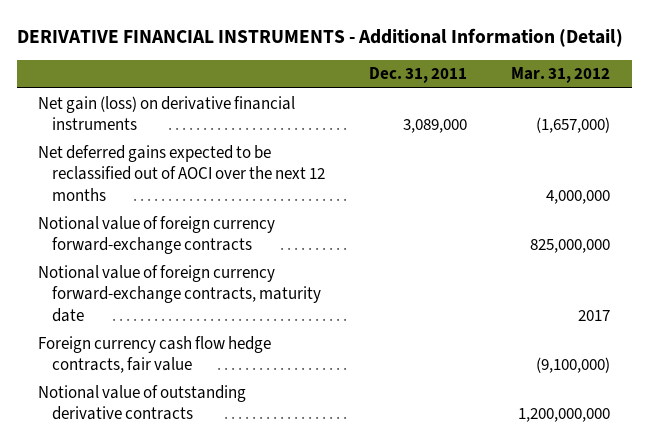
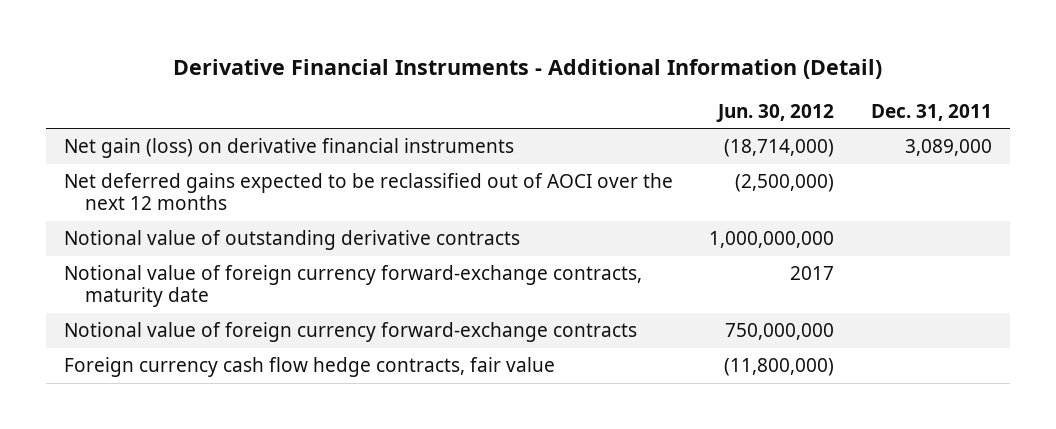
[16,27,623,47] DERIVATIVE FINANCIAL INSTRUMENTS - Additional Information (Detail) -> [172,58,882,79] Derivative Financial Instruments - Additional Information (Detail)
[510,67,610,84] Mar. 31, 2012 -> none
none -> [716,103,835,122] Jun. 30, 2012
[38,384,247,421] Notional value of outstanding derivative contracts -> [63,230,520,251] Notional value of outstanding derivative contracts
[38,215,276,255] Notional value of foreign currency forward-exchange contracts -> [63,322,637,343] Notional value of foreign currency forward-exchange contracts

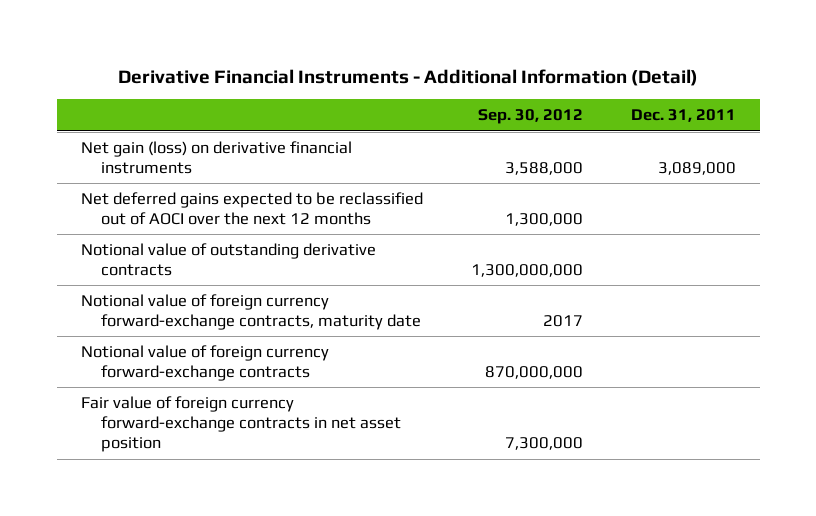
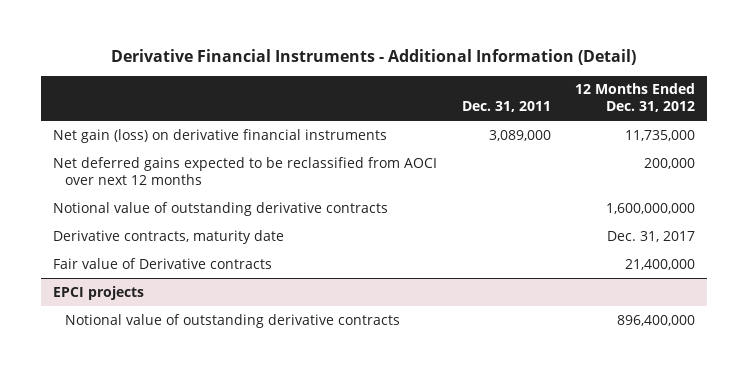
[477,109,583,125] Sep. 30, 2012 -> none
none -> [574,83,695,113] 12 Months Ended Dec. 31, 2012
[80,192,423,226] Net deferred gains expected to be reclassified out of AOCI over the next 12 months -> [53,156,438,185] Net deferred gains expected to be reclassified from AOCI over next 12 months
[80,294,422,331] Notional value of foreign currency forward-exchange contracts, maturity date -> none
[80,345,329,382] Notional value of foreign currency forward-exchange contracts -> none
none -> [53,229,285,244] Derivative contracts, maturity date
[80,396,402,453] Fair value of foreign currency forward-exchange contracts in net asset position -> [53,257,273,269] Fair value of Derivative contracts
none -> [53,285,145,300] EPCI projects
none -> [64,313,400,328] Notional value of outstanding derivative contracts

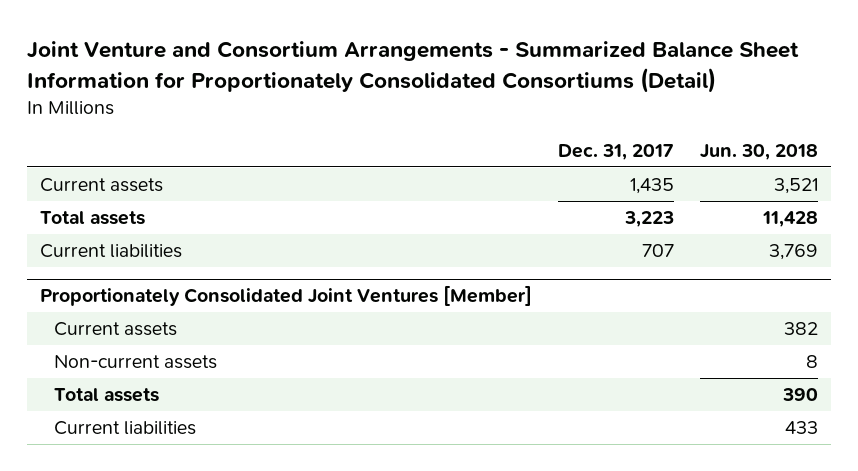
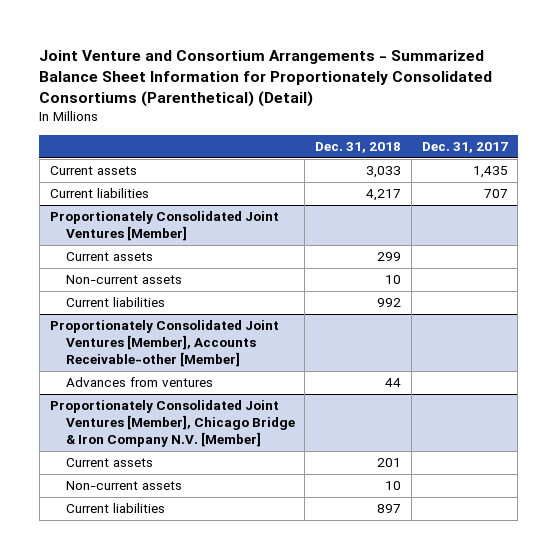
[27,41,800,93] Joint Venture and Consortium Arrangements - Summarized Balance Sheet Information for Proportionately Consolidated Consortiums (Detail) -> [39,49,493,107] Joint Venture and Consortium Arrangements - Summarized Balance Sheet Information for Proportionately Consolidated Consortiums (Parenthetical) (Detail)
[699,143,818,160] Jun. 30, 2018 -> none
none -> [315,141,402,153] Dec. 31, 2018
[39,211,145,226] Total assets -> none
[54,388,160,403] Total assets -> none
none -> [49,320,279,368] Proportionately Consolidated Joint Ventures [Member], Accounts Receivable-other [Member]
none -> [65,377,213,388] Advances from ventures
none -> [49,400,295,448] Proportionately Consolidated Joint Ventures [Member], Chicago Bridge & Iron Company N.V. [Member]
none -> [65,458,153,468] Current assets
none -> [65,481,182,491] Non-current assets
none -> [65,503,165,514] Current liabilities

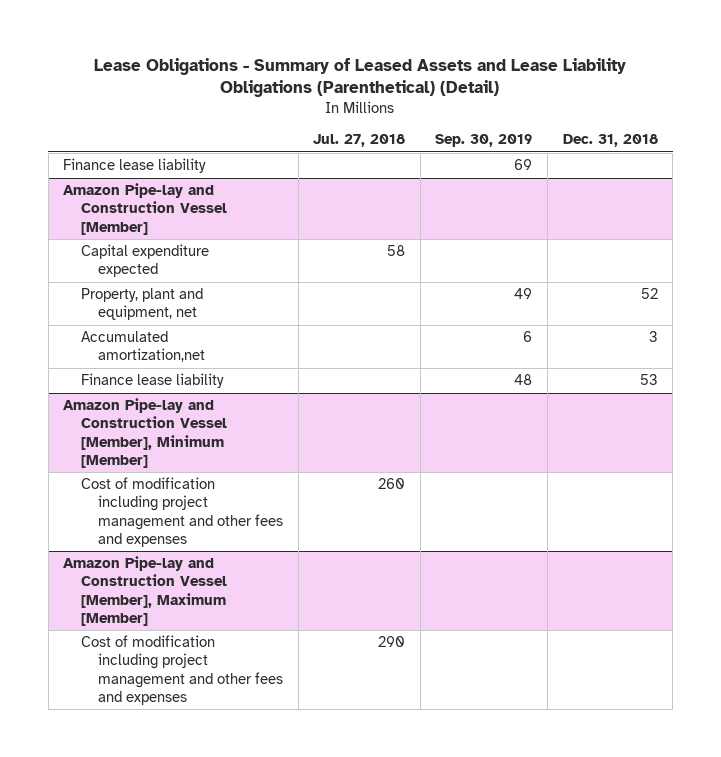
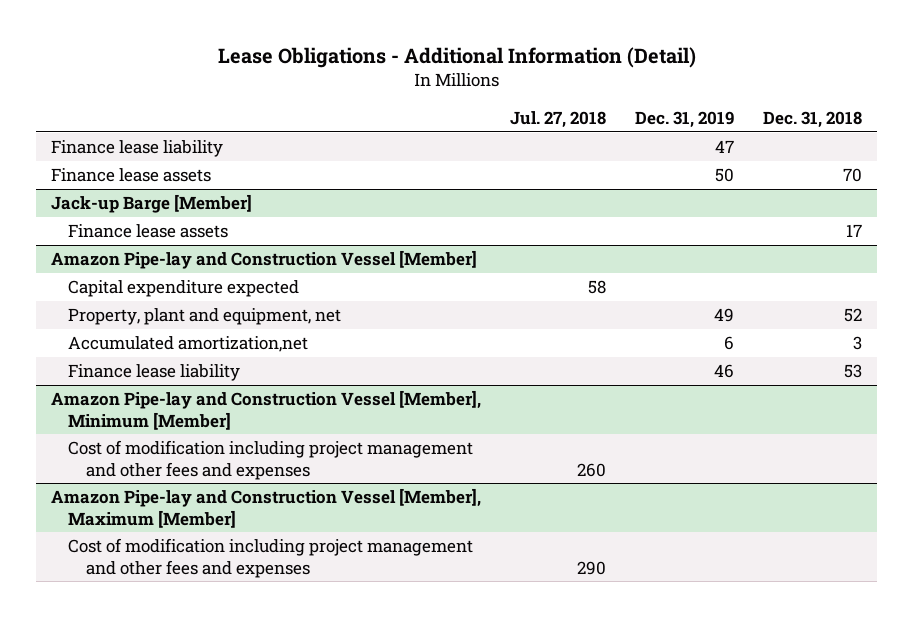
[94,57,627,97] Lease Obligations - Summary of Leased Assets and Lease Liability Obligations (Parenthetical) (Detail) -> [217,47,696,69] Lease Obligations - Additional Information (Detail)
[435,134,533,148] Sep. 30, 2019 -> none
none -> [635,110,735,128] Dec. 31, 2019
none -> [51,168,212,183] Finance lease assets
none -> [51,194,253,214] Jack-up Barge [Member]
none -> [68,224,229,239] Finance lease assets

